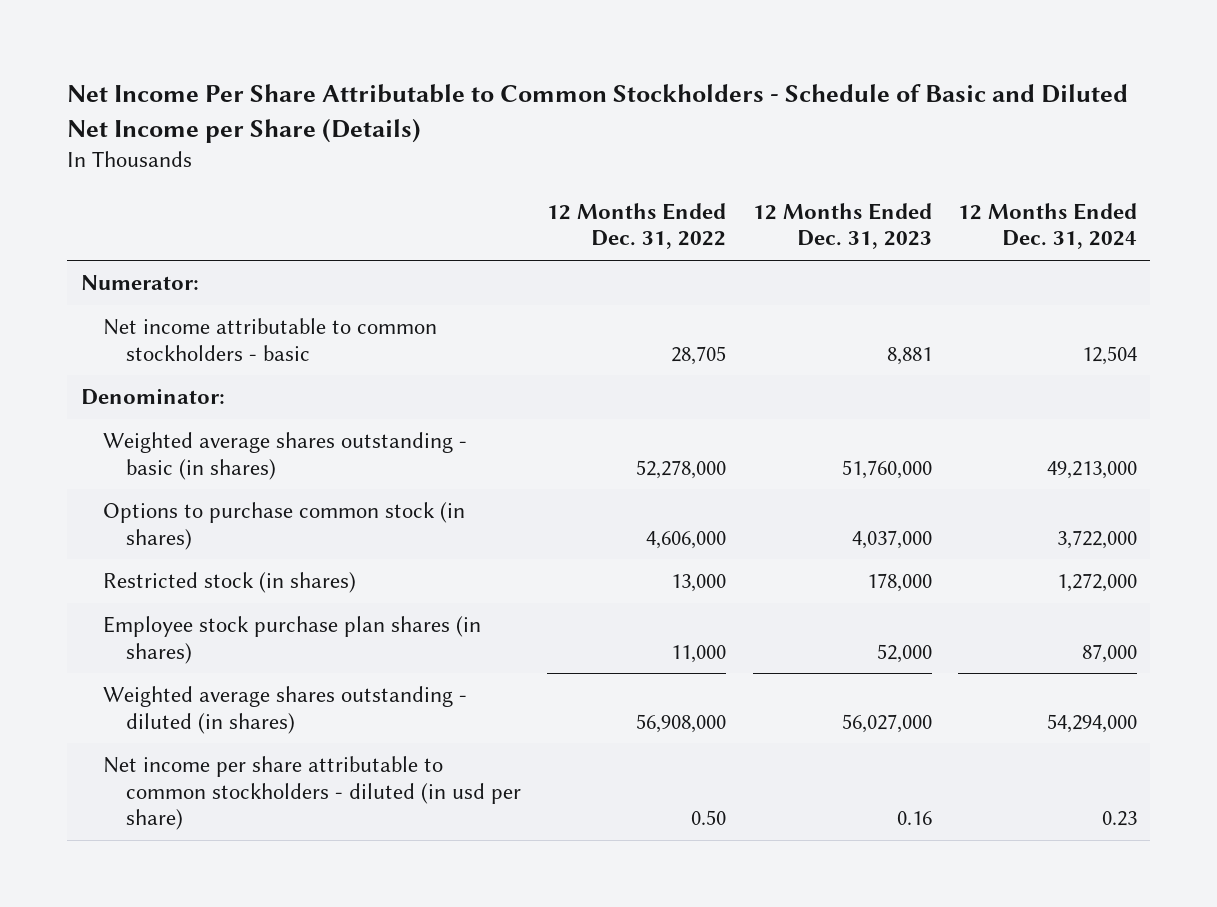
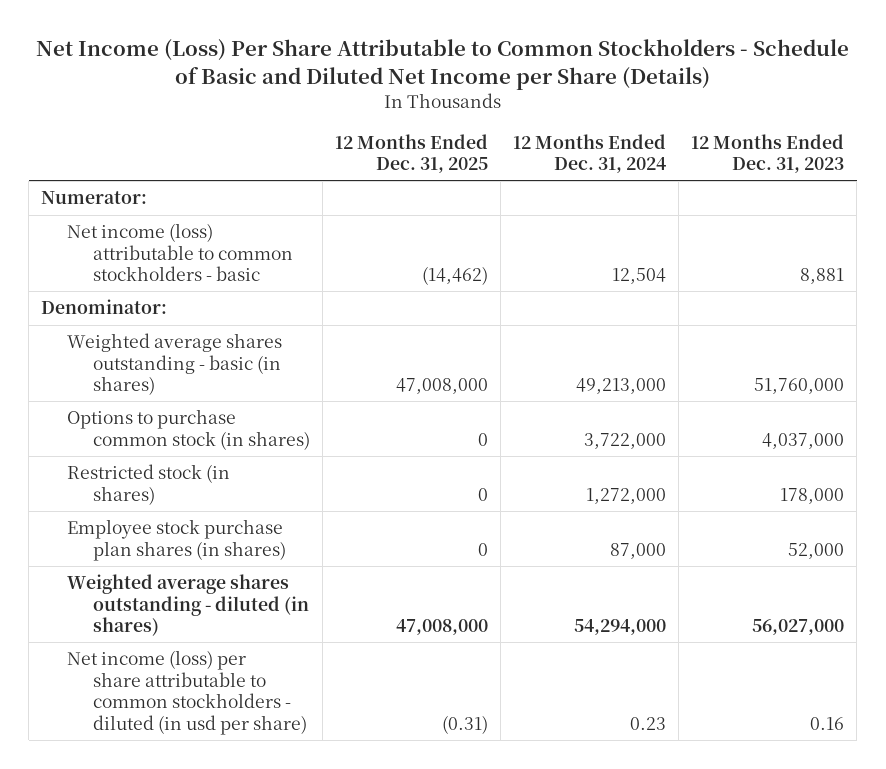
[67,84,1129,143] Net Income Per Share Attributable to Common Stockholders - Schedule of Basic and Diluted Net Income per Share (Details) -> [35,39,849,90] Net Income (Loss) Per Share Attributable to Common Stockholders - Schedule of Basic and Diluted Net Income per Share (Details)
[547,202,727,250] 12 Months Ended Dec. 31, 2022 -> none
none -> [335,133,489,174] 12 Months Ended Dec. 31, 2025
[103,318,438,361] Net income attributable to common stockholders - basic -> [67,223,294,282] Net income (loss) attributable to common stockholders - basic
[103,756,522,831] Net income per share attributable to common stockholders - diluted (in usd per share) -> [67,650,308,735] Net income (loss) per share attributable to common stockholders - diluted (in usd per share)

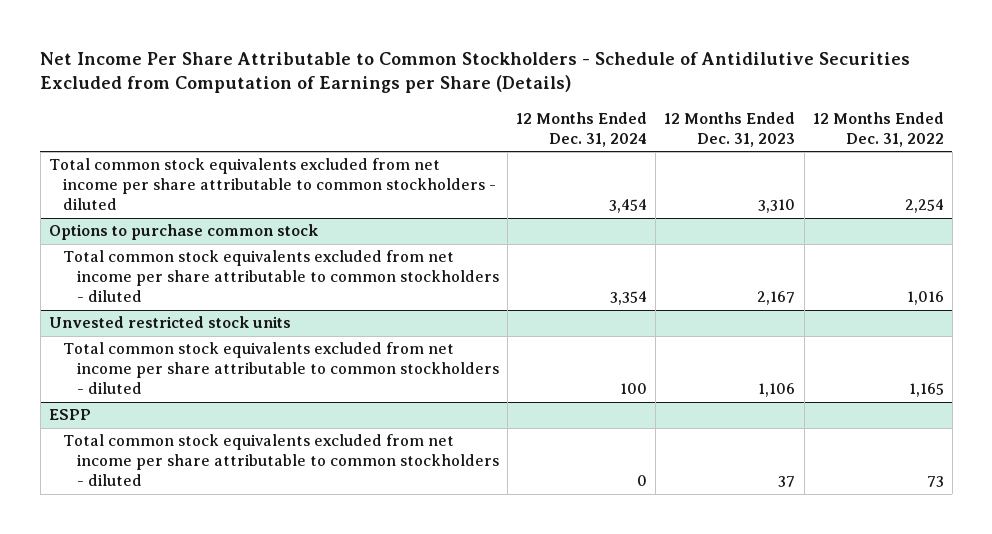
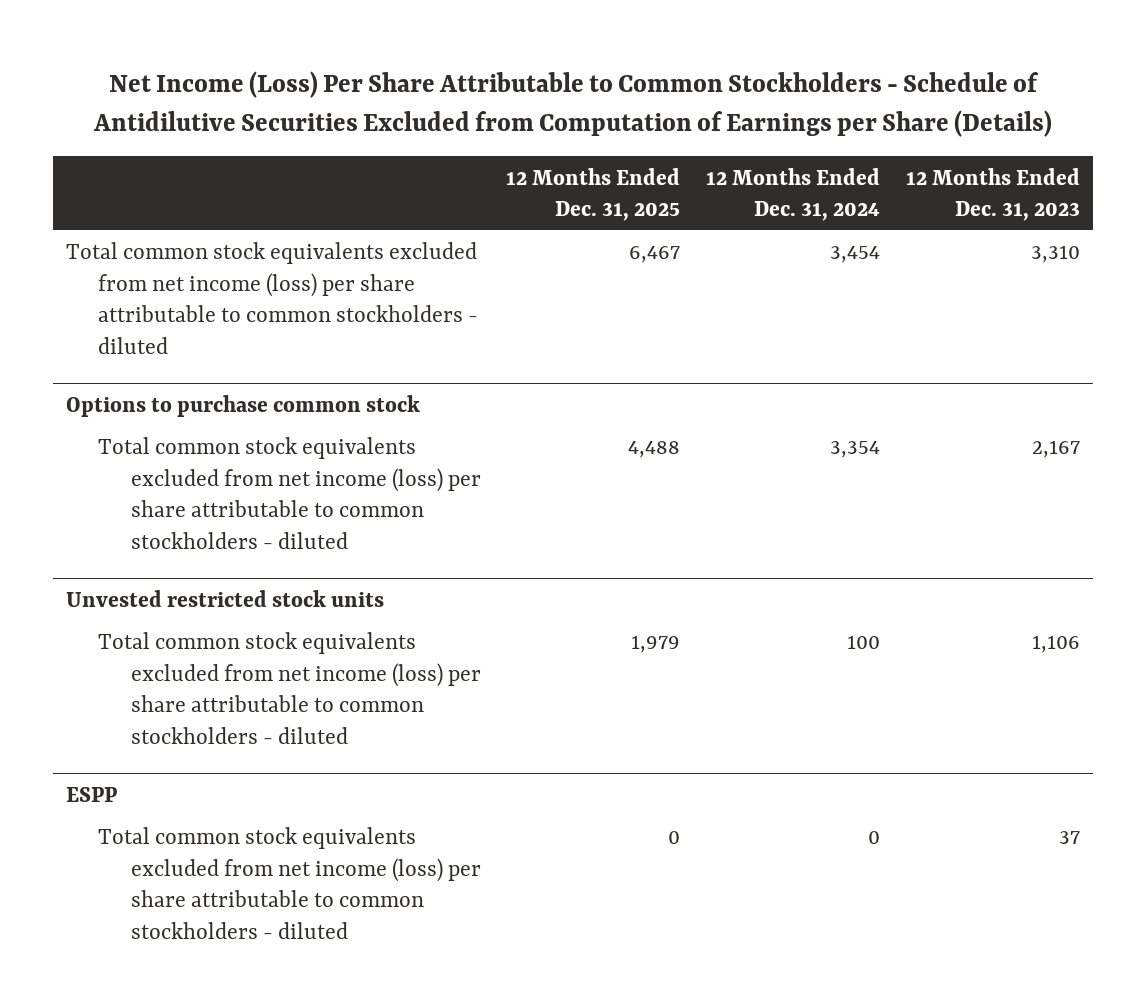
[40,51,911,94] Net Income Per Share Attributable to Common Stockholders - Schedule of Antidilutive Securities Excluded from Computation of Earnings per Share (Details) -> [92,70,1052,138] Net Income (Loss) Per Share Attributable to Common Stockholders - Schedule of Antidilutive Securities Excluded from Computation of Earnings per Share (Details)
[812,111,944,147] 12 Months Ended Dec. 31, 2022 -> none
none -> [506,167,681,222] 12 Months Ended Dec. 31, 2025
[48,158,497,211] Total common stock equivalents excluded from net income per share attributable to common stockholders - diluted -> [65,242,479,354] Total common stock equivalents excluded from net income (loss) per share attributable to common stockholders - diluted
[63,250,500,303] Total common stock equivalents excluded from net income per share attributable to common stockholders - diluted -> [98,437,481,549] Total common stock equivalents excluded from net income (loss) per share attributable to common stockholders - diluted
[63,342,500,395] Total common stock equivalents excluded from net income per share attributable to common stockholders - diluted -> [98,632,481,744] Total common stock equivalents excluded from net income (loss) per share attributable to common stockholders - diluted
[63,434,500,487] Total common stock equivalents excluded from net income per share attributable to common stockholders - diluted -> [98,827,481,939] Total common stock equivalents excluded from net income (loss) per share attributable to common stockholders - diluted

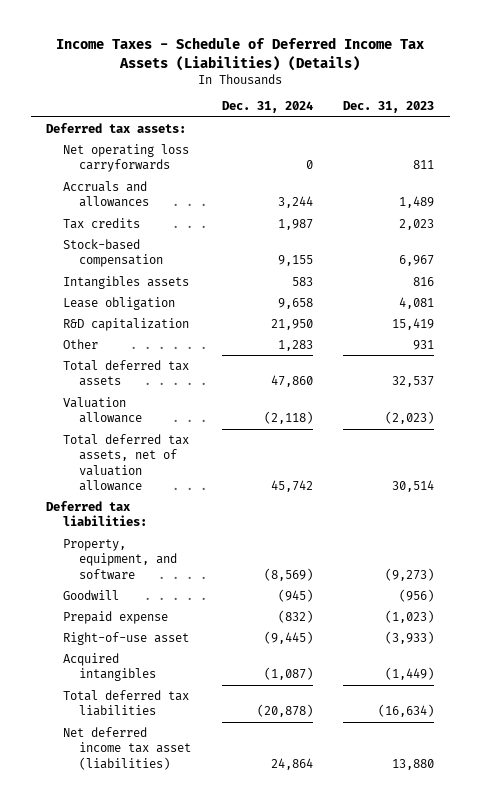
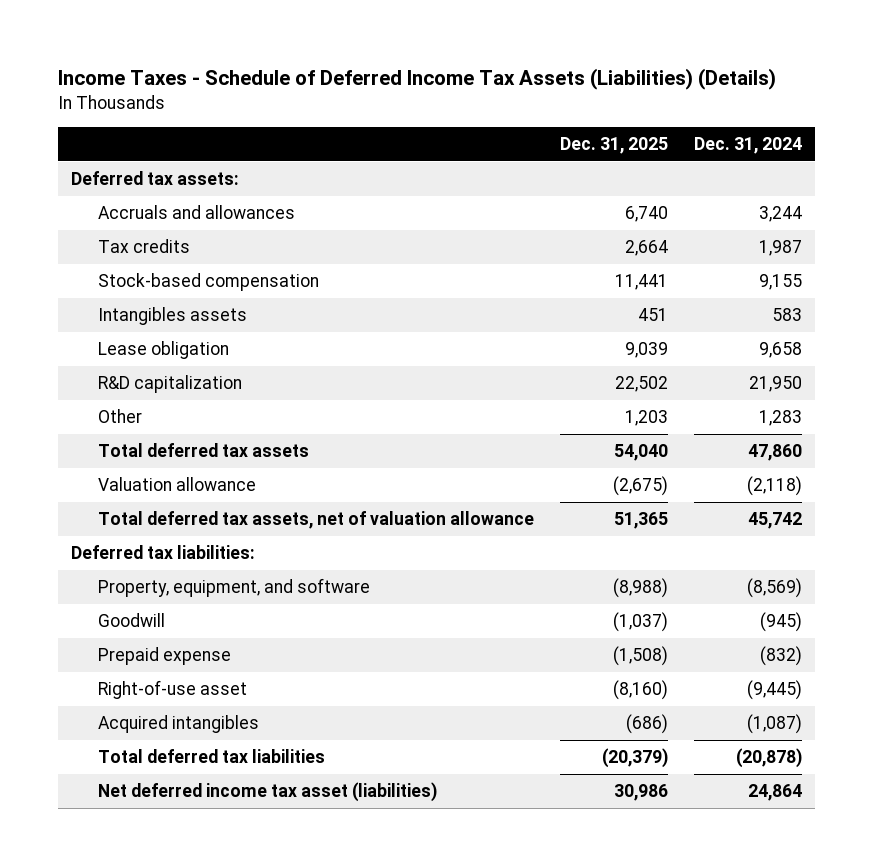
[343,101,435,114] Dec. 31, 2023 -> none
none -> [559,137,668,155] Dec. 31, 2025
[62,143,189,173] Net operating loss carryforwards -> none

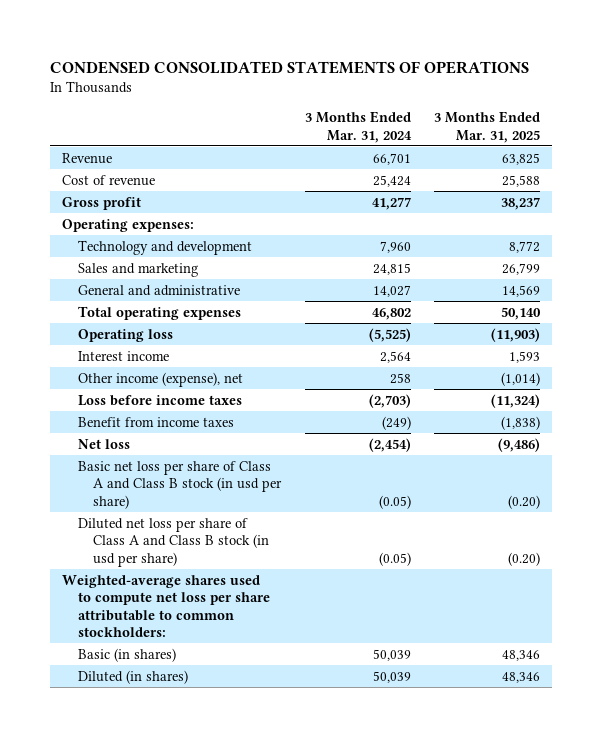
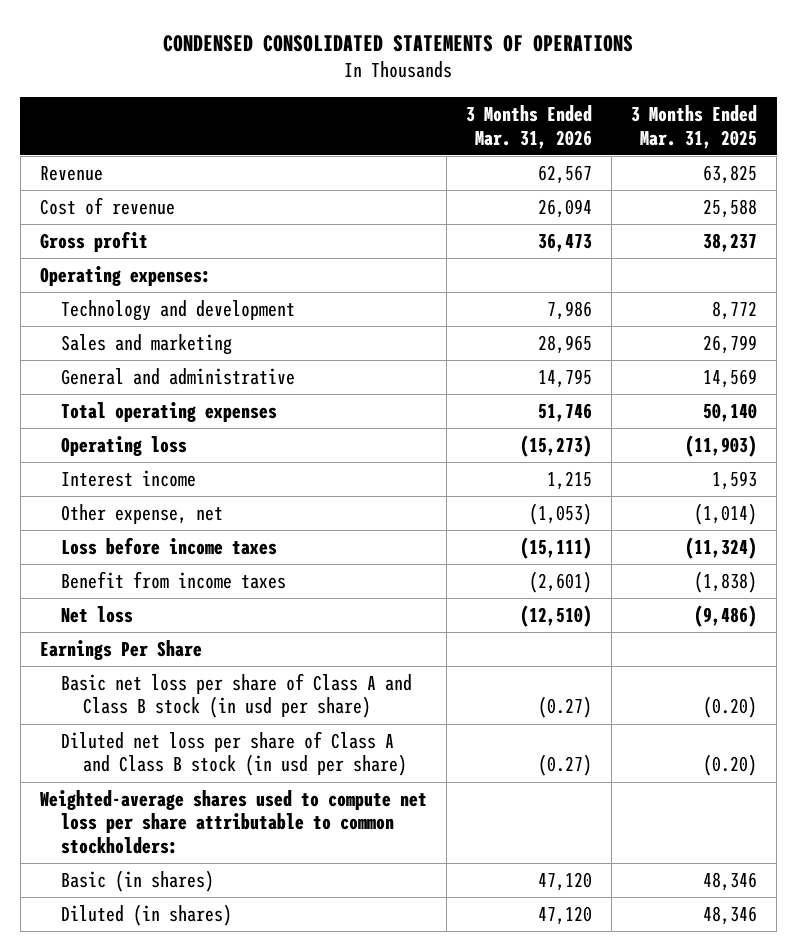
[304,111,412,143] 3 Months Ended Mar. 31, 2024 -> none
none -> [465,105,592,149] 3 Months Ended Mar. 31, 2026
[77,371,243,387] Other income (expense), net -> [61,504,224,525] Other expense, net
none -> [39,640,202,661] Earnings Per Share

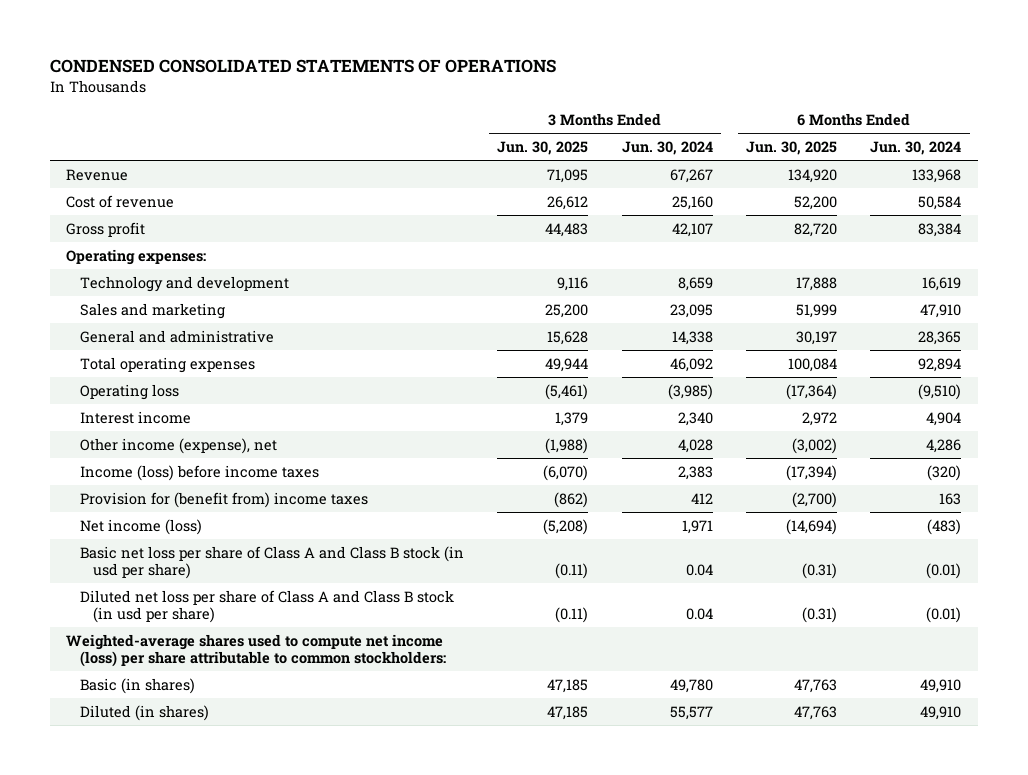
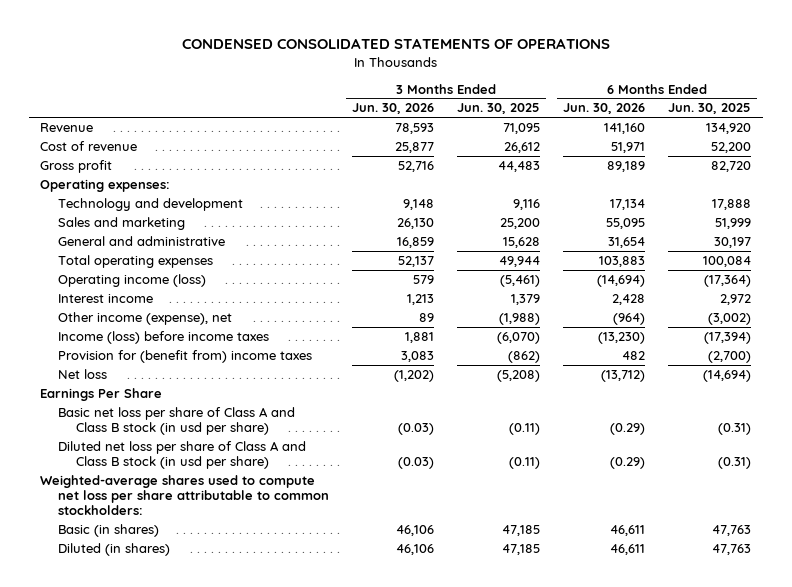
[621,140,713,155] Jun. 30, 2024 -> none
[870,140,962,155] Jun. 30, 2024 -> none
none -> [351,103,434,115] Jun. 30, 2026
none -> [563,103,646,115] Jun. 30, 2026
[79,383,179,400] Operating loss -> [57,274,206,288] Operating income (loss)
[79,518,202,535] Net income (loss) -> [57,369,107,380] Net loss
none -> [40,388,163,402] Earnings Per Share
[66,633,446,668] Weighted-average shares used to compute net income (loss) per share attributable to common stockholders: -> [40,475,329,516] Weighted-average shares used to compute net loss per share attributable to common stockholders:

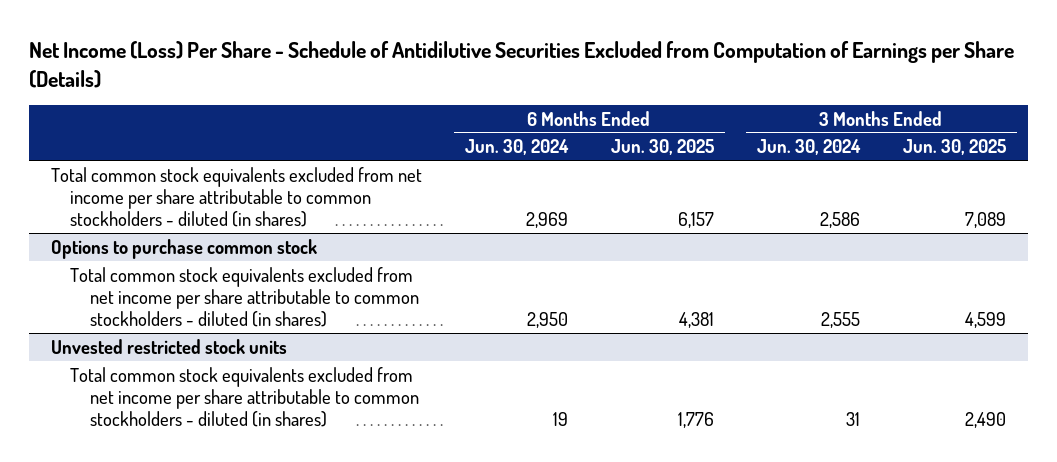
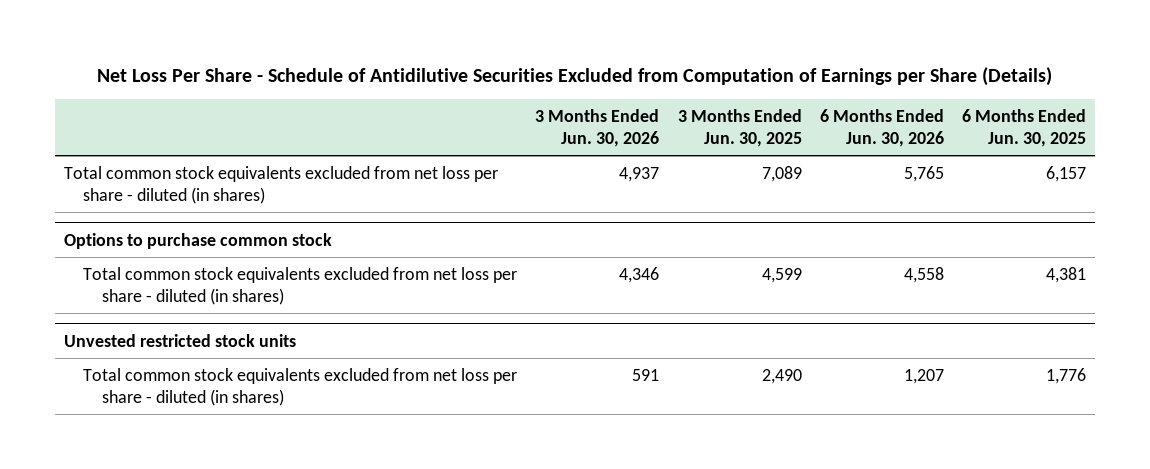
[29,40,1015,88] Net Income (Loss) Per Share - Schedule of Antidilutive Securities Excluded from Computation of Earnings per Share (Details) -> [96,66,1052,86] Net Loss Per Share - Schedule of Antidilutive Securities Excluded from Computation of Earnings per Share (Details)
[464,139,569,156] Jun. 30, 2024 -> none
[756,139,861,156] Jun. 30, 2024 -> none
none -> [535,109,660,147] 3 Months Ended Jun. 30, 2026
none -> [819,109,944,147] 6 Months Ended Jun. 30, 2026
[50,166,422,228] Total common stock equivalents excluded from net income per share attributable to common stockholders - diluted (in shares) -> [63,165,498,204] Total common stock equivalents excluded from net loss per share - diluted (in shares)
[70,266,419,328] Total common stock equivalents excluded from net income per share attributable to common stockholders - diluted (in shares) -> [83,266,518,305] Total common stock equivalents excluded from net loss per share - diluted (in shares)
[70,366,419,428] Total common stock equivalents excluded from net income per share attributable to common stockholders - diluted (in shares) -> [83,367,518,406] Total common stock equivalents excluded from net loss per share - diluted (in shares)

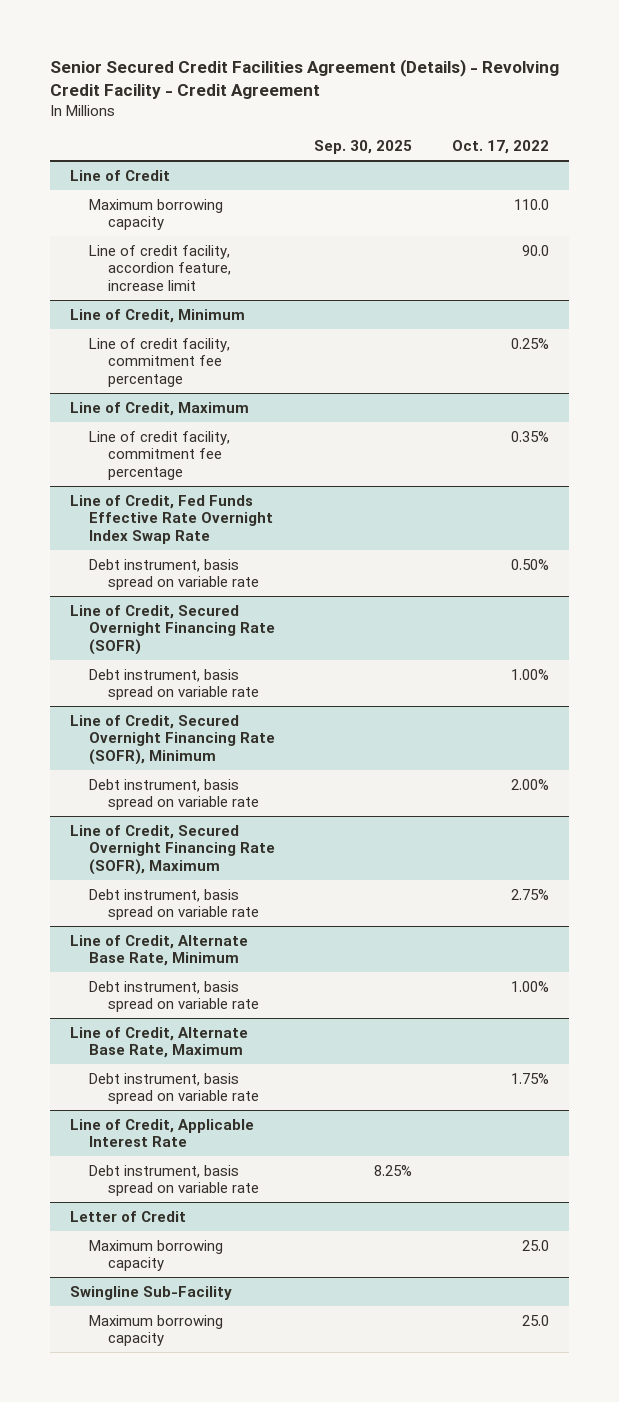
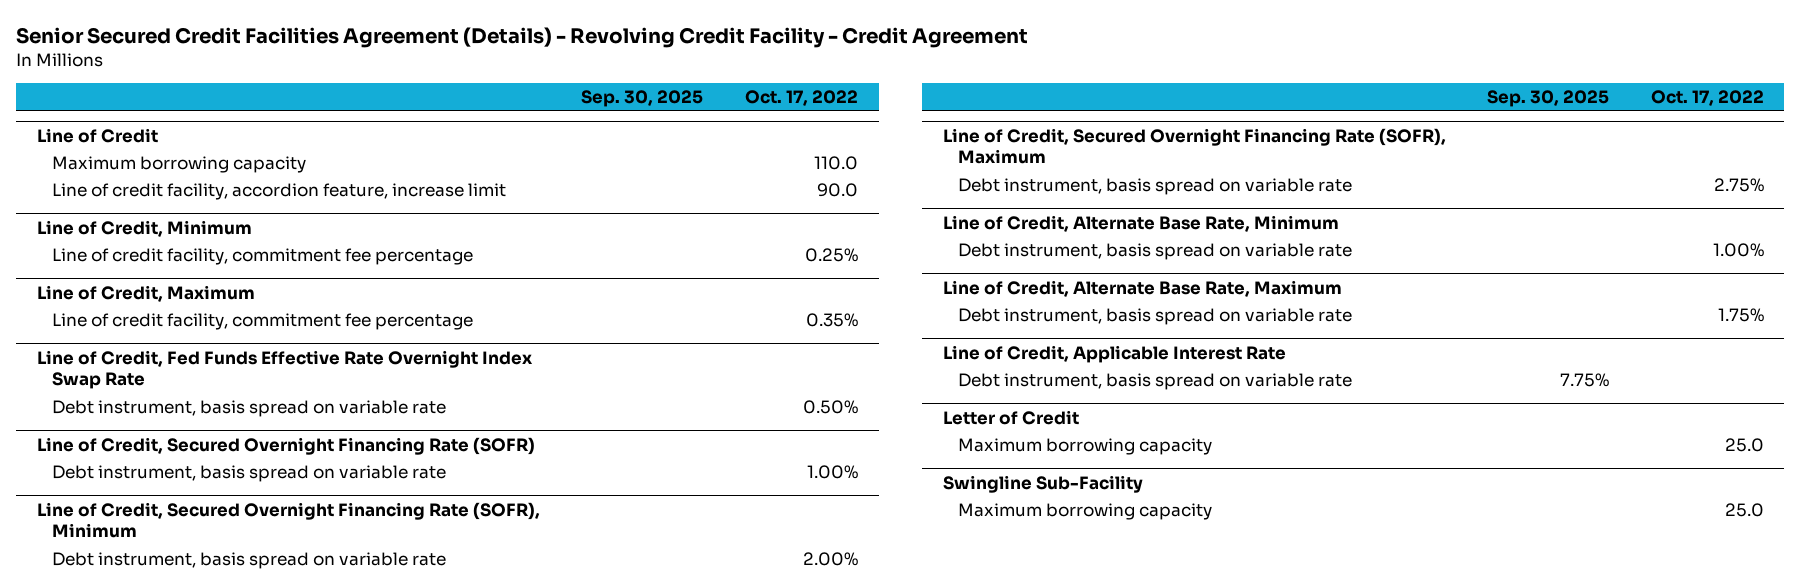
[374,1164,413,1176] 8.25% -> [1560,372,1610,387] 7.75%

